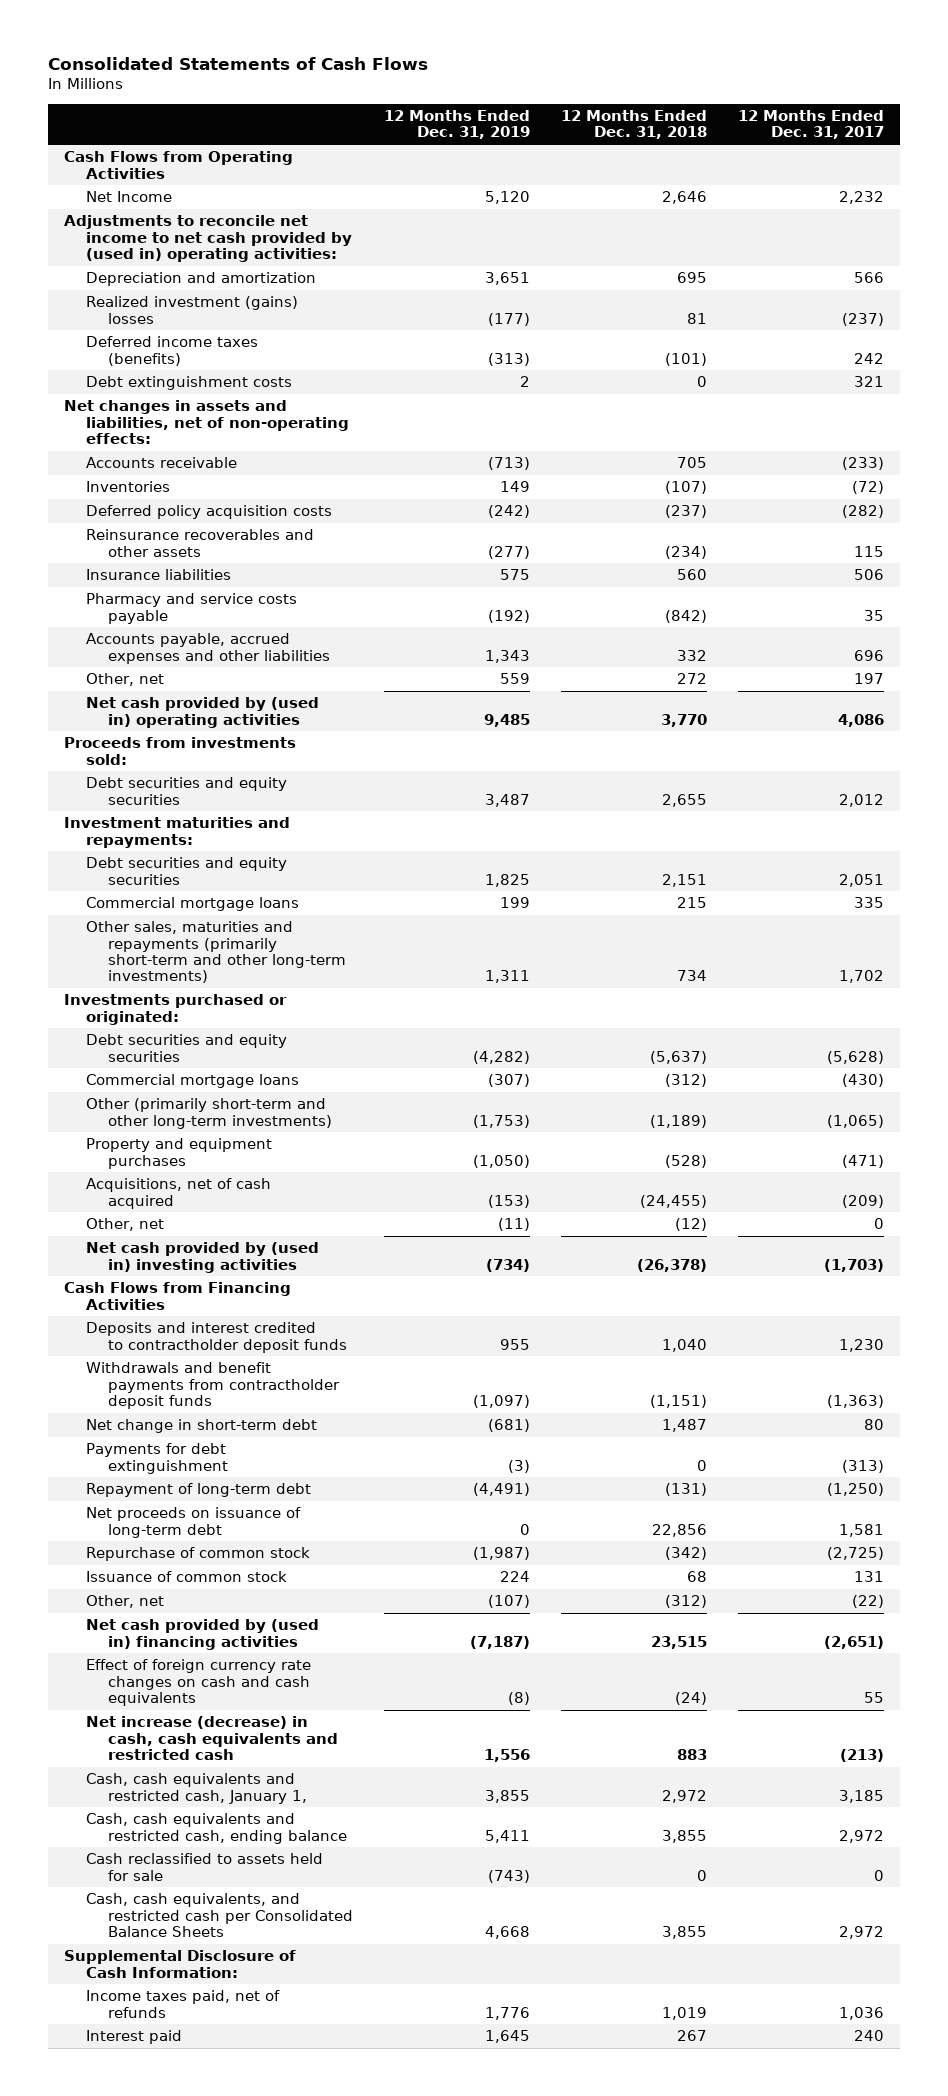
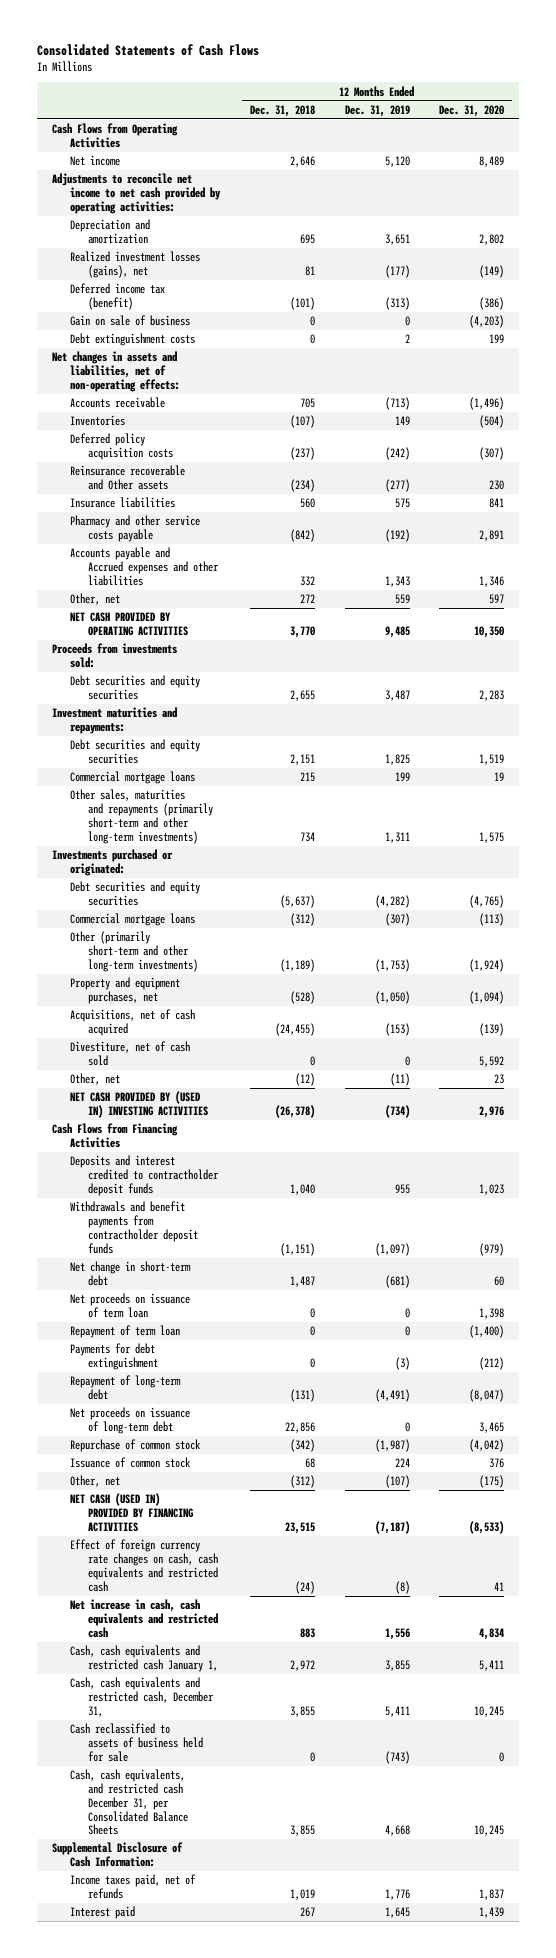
[738,109,885,140] 12 Months Ended Dec. 31, 2017 -> none
none -> [439,104,505,117] Dec. 31, 2020
[85,191,172,203] Net Income -> [69,155,120,167] Net income
[63,215,352,262] Adjustments to reconcile net income to net cash provided by (used in) operating activities: -> [51,173,221,214] Adjustments to reconcile net income to net cash provided by operating activities:
[85,296,298,324] Realized investment (gains) losses -> [69,251,200,279] Realized investment losses (gains), net
[85,336,258,366] Deferred income taxes (benefits) -> [69,283,165,311] Deferred income tax (benefit)
none -> [69,315,190,327] Gain on sale of business
[85,529,314,557] Reinsurance recoverables and other assets -> [69,465,185,491] Reinsurance recoverable and Other assets
[85,593,297,624] Pharmacy and service costs payable -> [69,515,200,543] Pharmacy and other service costs payable
[85,633,330,664] Accounts payable, accrued expenses and other liabilities -> [69,547,219,586] Accounts payable and Accrued expenses and other liabilities
[85,697,319,728] Net cash provided by (used in) operating activities -> [69,612,188,637] NET CASH PROVIDED BY OPERATING ACTIVITIES
[85,1138,272,1169] Property and equipment purchases -> [69,977,180,1005] Property and equipment purchases, net
none -> [69,1041,190,1067] Divestiture, net of cash sold
[85,1242,319,1273] Net cash provided by (used in) investing activities -> [69,1091,208,1119] NET CASH PROVIDED BY (USED IN) INVESTING ACTIVITIES
none -> [69,1293,190,1319] Net proceeds on issuance of term loan
none -> [69,1325,180,1339] Repayment of term loan
[85,1619,319,1650] Net cash provided by (used in) financing activities -> [69,1493,194,1532] NET CASH (USED IN) PROVIDED BY FINANCING ACTIVITIES
[85,1659,311,1706] Effect of foreign currency rate changes on cash and cash equivalents -> [69,1539,218,1592] Effect of foreign currency rate changes on cash, cash equivalents and restricted cash
[85,1716,338,1760] Net increase (decrease) in cash, cash equivalents and restricted cash -> [69,1599,218,1638] Net increase in cash, cash equivalents and restricted cash
[85,1773,307,1804] Cash, cash equivalents and restricted cash, January 1, -> [69,1645,218,1673] Cash, cash equivalents and restricted cash January 1,
[85,1813,347,1844] Cash, cash equivalents and restricted cash, ending balance -> [69,1677,214,1717] Cash, cash equivalents and restricted cash, December 31,
[85,1853,323,1881] Cash reclassified to assets held for sale -> [69,1723,203,1762] Cash reclassified to assets of business held for sale
[85,1893,353,1937] Cash, cash equivalents, and restricted cash per Consolidated Balance Sheets -> [69,1769,188,1836] Cash, cash equivalents, and restricted cash December 31, per Consolidated Balance Sheets

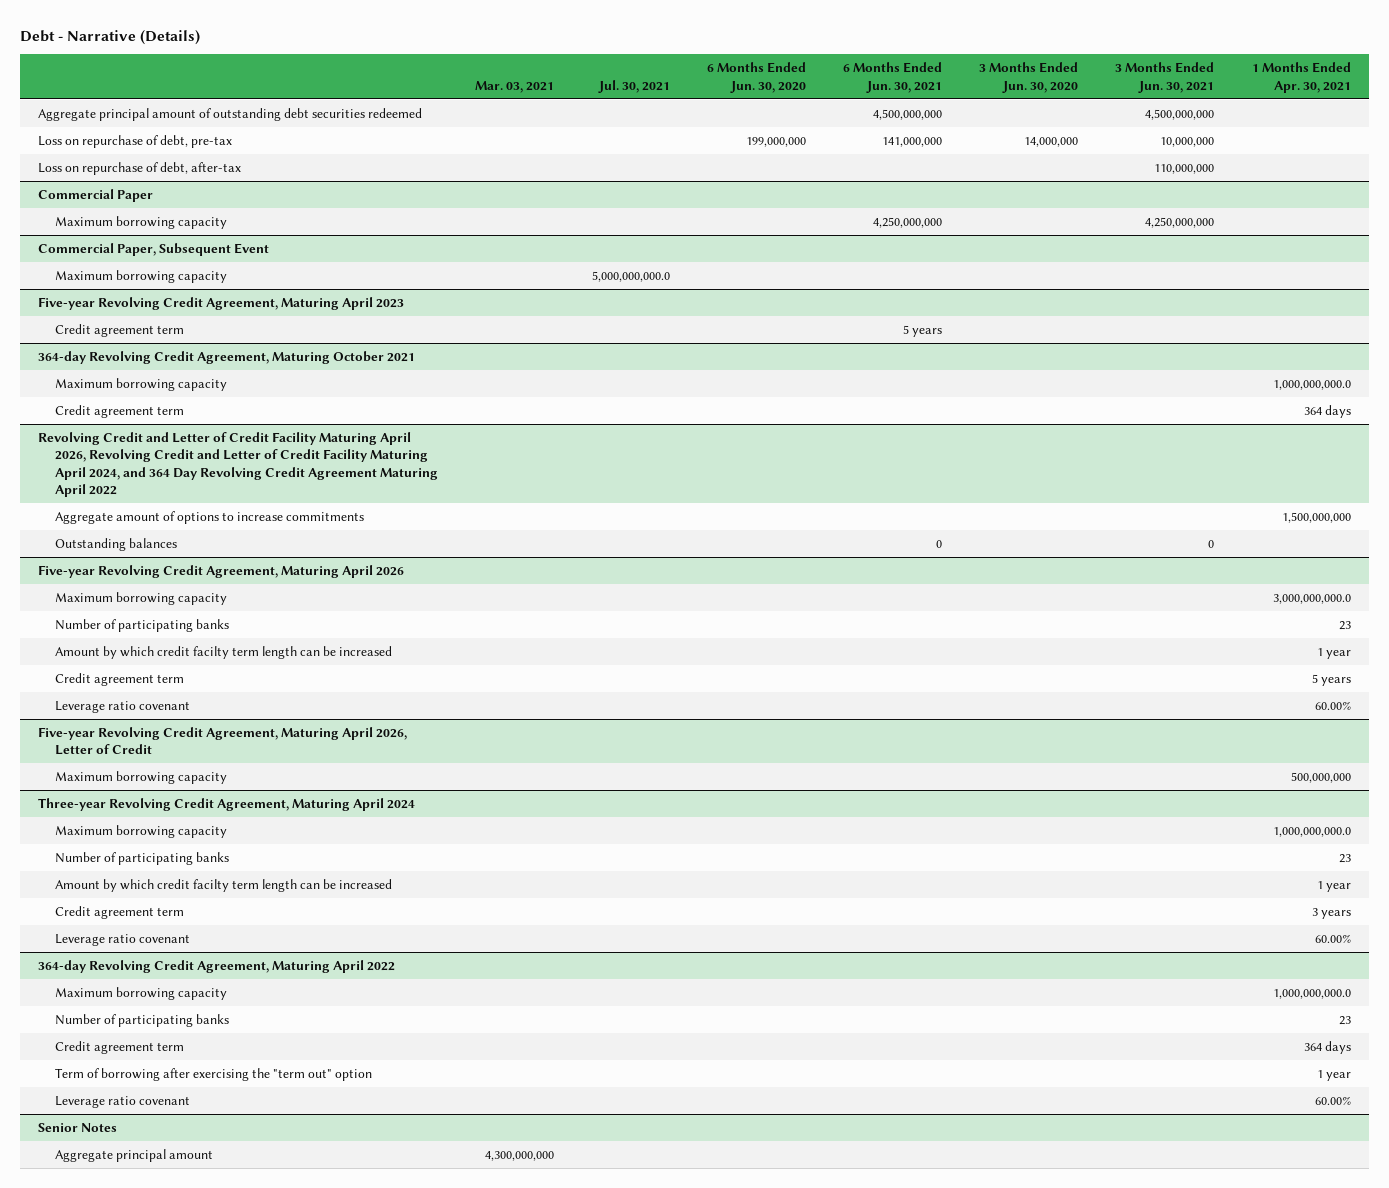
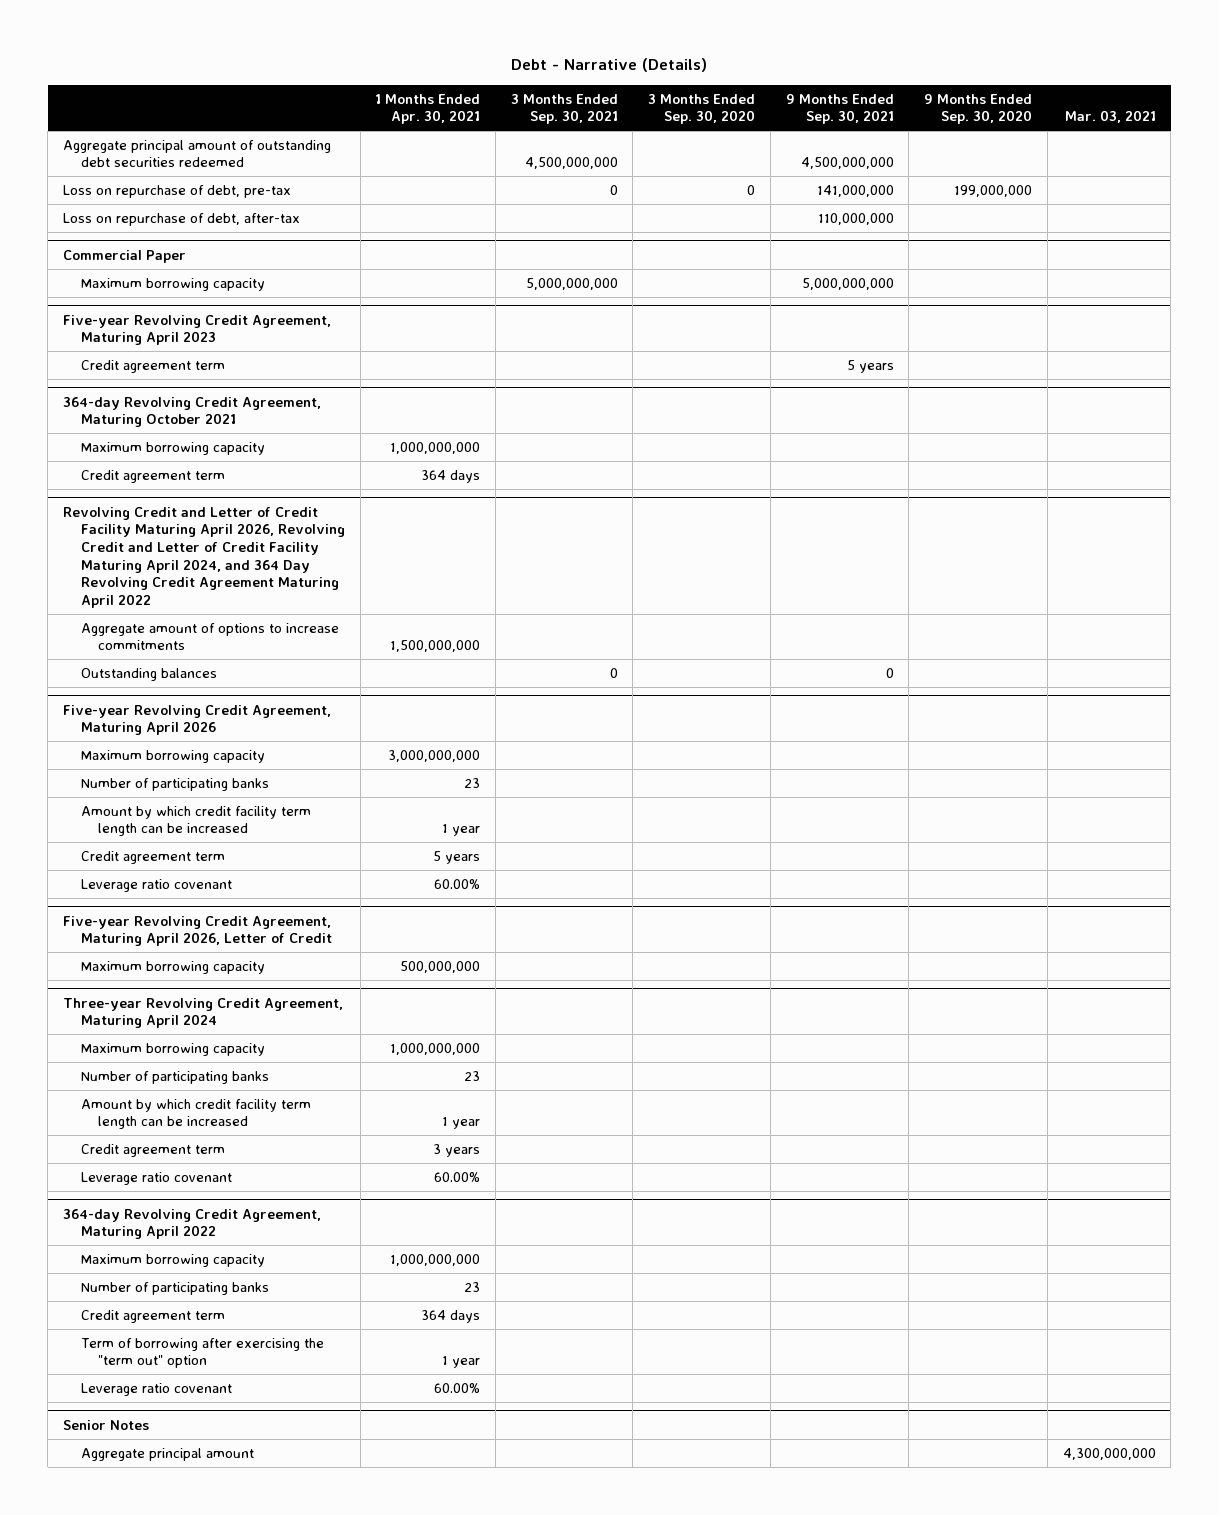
[597,79,670,93] Jul. 30, 2021 -> none
[706,62,806,93] 6 Months Ended Jun. 30, 2020 -> none
[843,62,943,93] 6 Months Ended Jun. 30, 2021 -> none
[979,62,1079,93] 3 Months Ended Jun. 30, 2020 -> none
[1115,62,1215,93] 3 Months Ended Jun. 30, 2021 -> none
none -> [510,93,618,125] 3 Months Ended Sep. 30, 2021
none -> [648,93,756,125] 3 Months Ended Sep. 30, 2020
none -> [785,93,894,125] 9 Months Ended Sep. 30, 2021
none -> [924,93,1033,125] 9 Months Ended Sep. 30, 2020
[38,242,270,256] Commercial Paper, Subsequent Event -> none
[55,269,228,283] Maximum borrowing capacity -> none
[1272,379,1351,390] 1,000,000,000.0 -> [390,441,481,454] 1,000,000,000
[1272,593,1351,604] 3,000,000,000.0 -> [388,749,481,762] 3,000,000,000
[55,645,393,659] Amount by which credit facilty term length can be increased -> [80,805,311,837] Amount by which credit facility term length can be increased
[1272,826,1351,837] 1,000,000,000.0 -> [390,1042,481,1055] 1,000,000,000
[55,878,393,892] Amount by which credit facilty term length can be increased -> [80,1098,311,1130] Amount by which credit facility term length can be increased
[1272,988,1351,999] 1,000,000,000.0 -> [390,1253,481,1266] 1,000,000,000

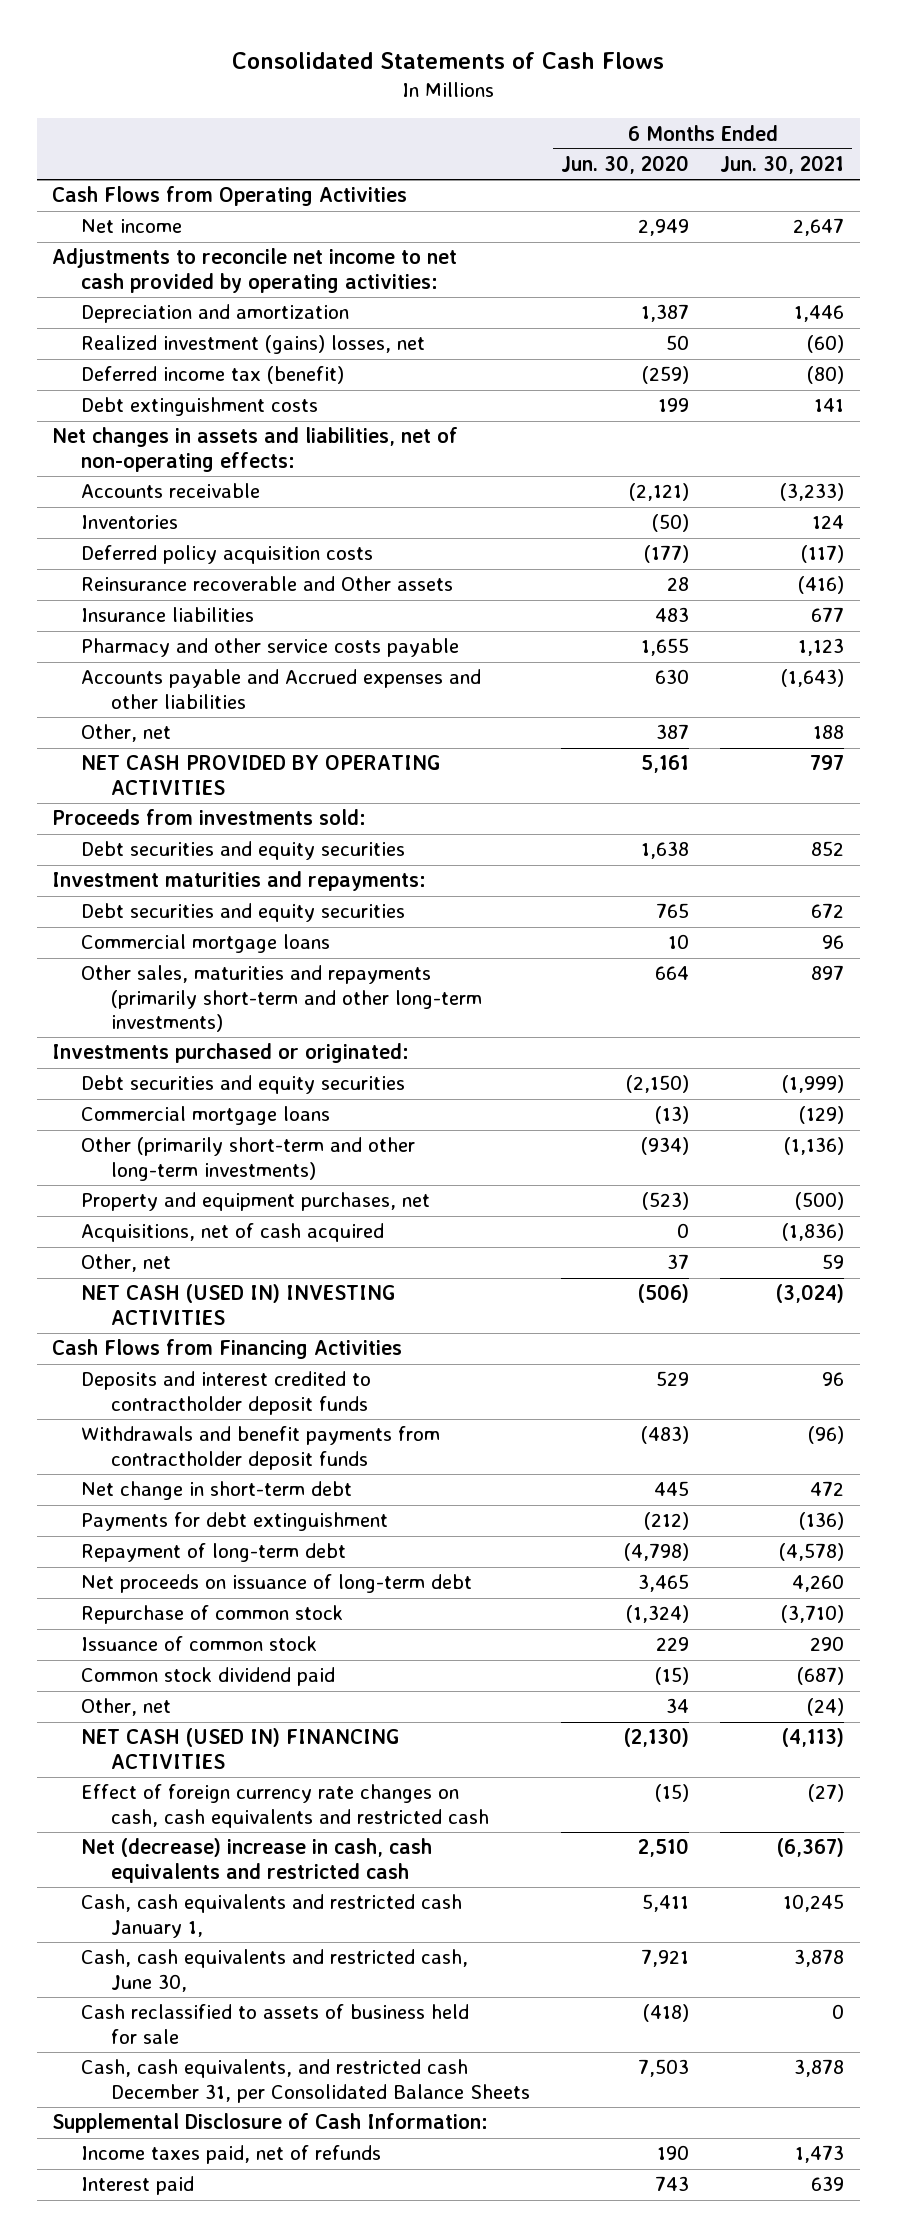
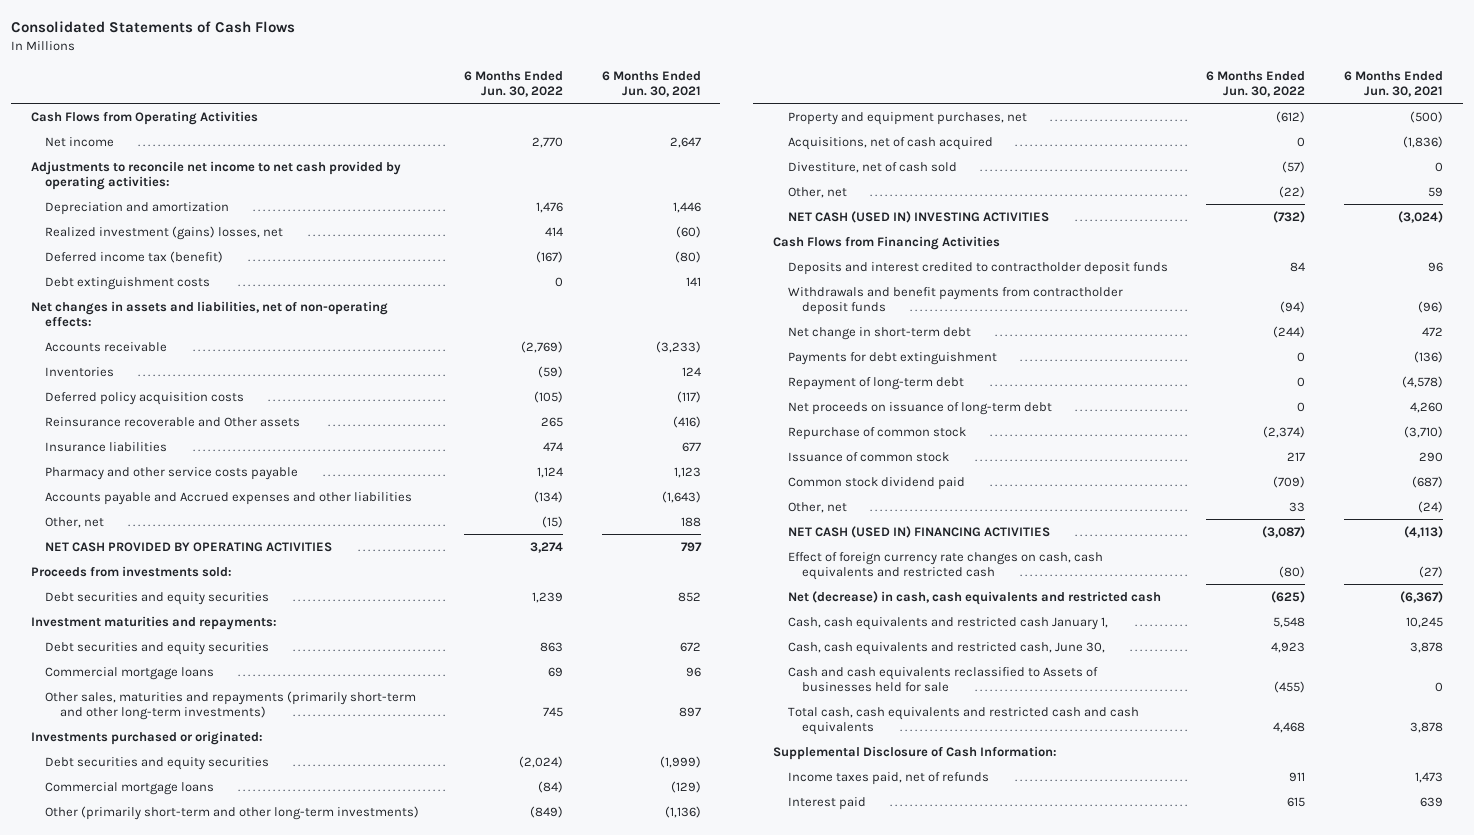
[561,155,690,175] Jun. 30, 2020 -> none
none -> [464,70,564,98] 6 Months Ended Jun. 30, 2022
none -> [787,161,957,173] Divestiture, net of cash sold
[81,1838,433,1883] Net (decrease) increase in cash, cash equivalents and restricted cash -> [787,590,1161,605] Net (decrease) in cash, cash equivalents and restricted cash
[81,2004,470,2044] Cash reclassified to assets of business held for sale -> [787,666,1098,693] Cash and cash equivalents reclassified to Assets of businesses held for sale
[81,2059,530,2103] Cash, cash equivalents, and restricted cash December 31, per Consolidated Balance Sheets -> [787,706,1139,736] Total cash, cash equivalents and restricted cash and cash equivalents

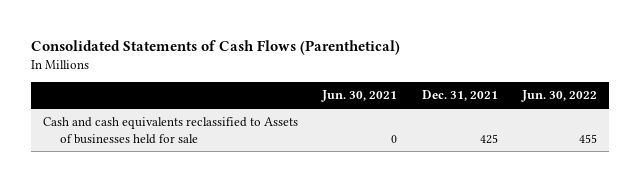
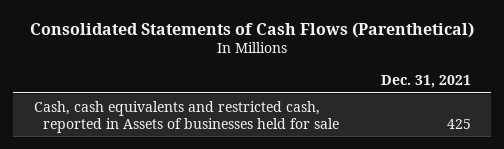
[321,90,398,103] Jun. 30, 2021 -> none
[520,90,597,103] Jun. 30, 2022 -> none
[42,117,298,144] Cash and cash equivalents reclassified to Assets of businesses held for sale -> [33,100,340,133] Cash, cash equivalents and restricted cash, reported in Assets of businesses held for sale

